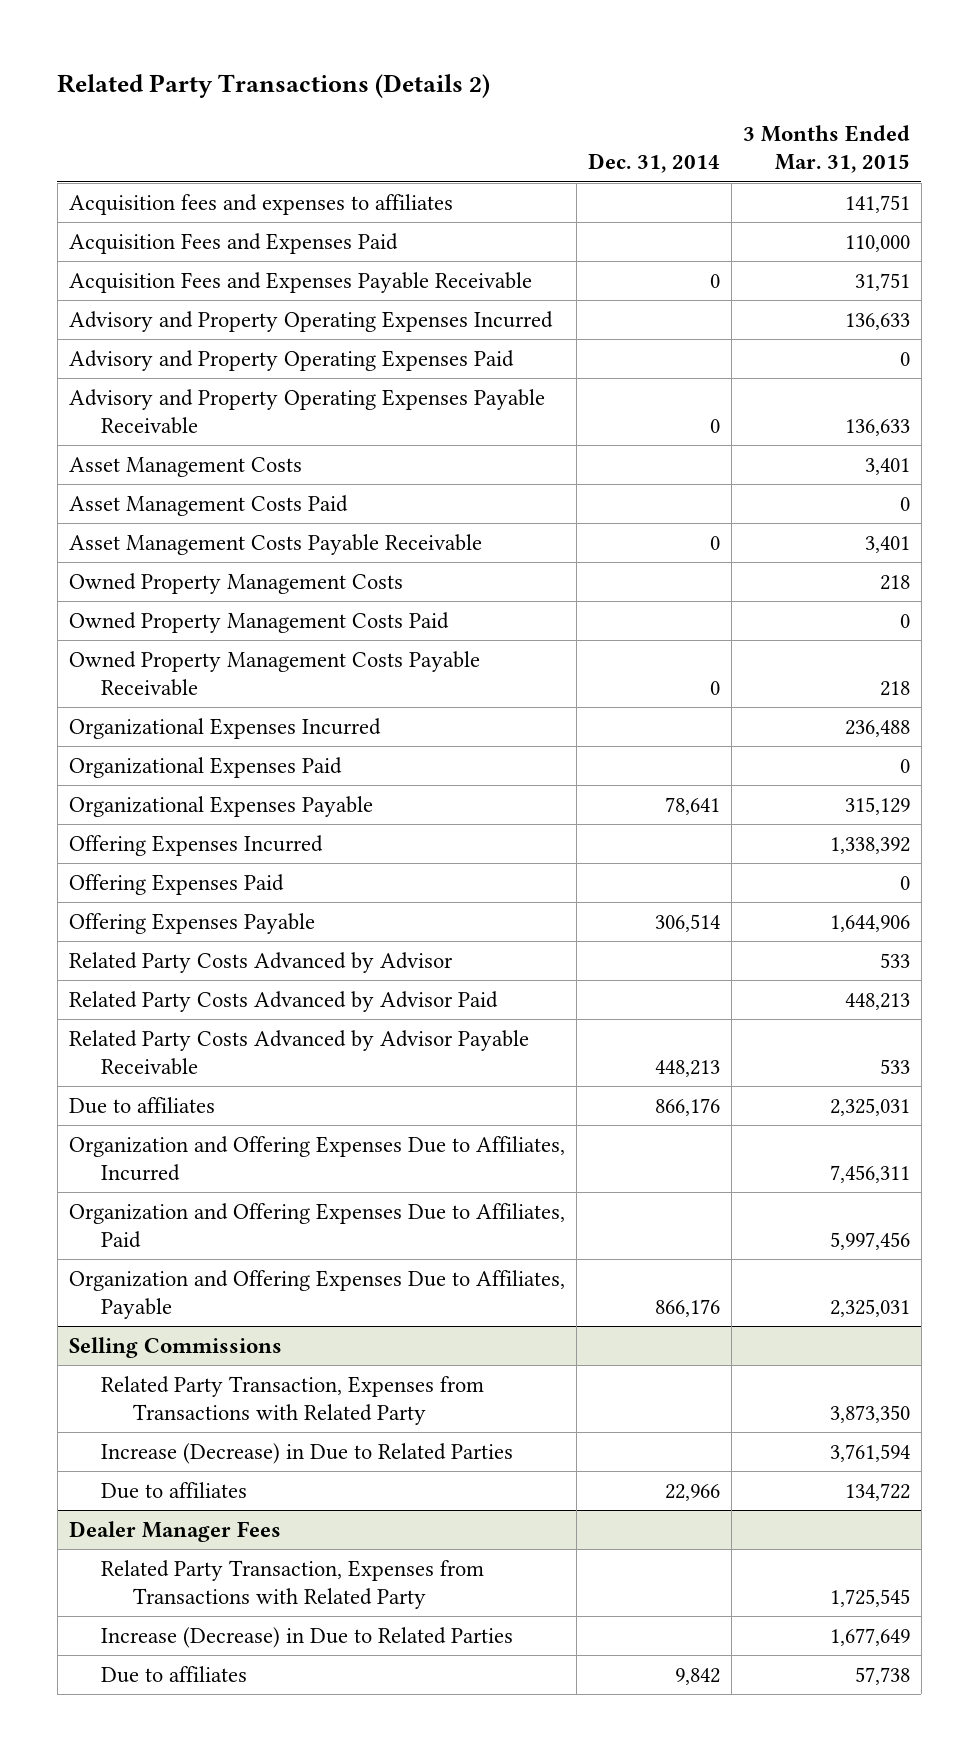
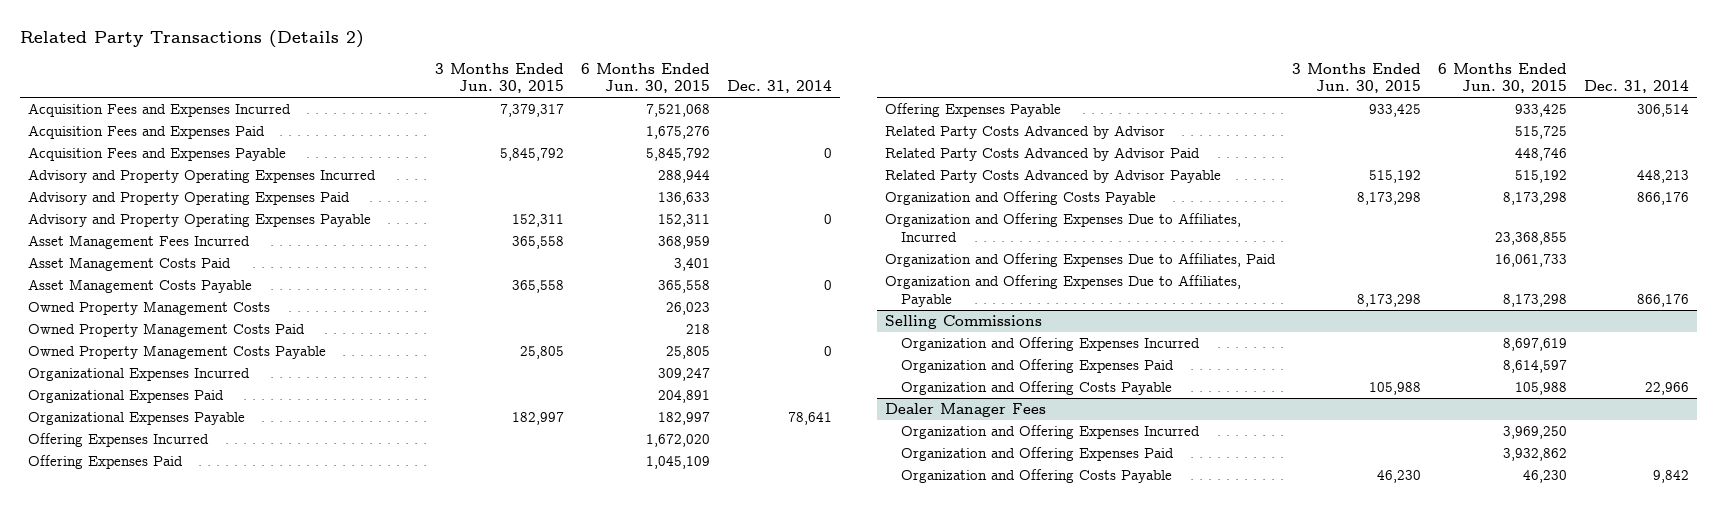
[742,125,910,174] 3 Months Ended Mar. 31, 2015 -> none
none -> [434,62,564,94] 3 Months Ended Jun. 30, 2015
none -> [580,62,710,94] 6 Months Ended Jun. 30, 2015
[68,193,453,215] Acquisition fees and expenses to affiliates -> [28,103,292,118] Acquisition Fees and Expenses Incurred
[68,271,532,293] Acquisition Fees and Expenses Payable Receivable -> [28,147,287,162] Acquisition Fees and Expenses Payable
[68,388,545,435] Advisory and Property Operating Expenses Payable Receivable -> [28,213,372,228] Advisory and Property Operating Expenses Payable
[68,456,302,477] Asset Management Costs -> [28,235,251,250] Asset Management Fees Incurred
[68,533,482,555] Asset Management Costs Payable Receivable -> [28,279,253,294] Asset Management Costs Payable
[68,650,480,697] Owned Property Management Costs Payable Receivable -> [28,345,327,360] Owned Property Management Costs Payable
[68,1029,529,1076] Related Party Costs Advanced by Advisor Payable Receivable -> [885,169,1222,184] Related Party Costs Advanced by Advisor Payable
[68,1096,215,1114] Due to affiliates -> [885,191,1157,206] Organization and Offering Costs Payable
[100,1375,484,1426] Related Party Transaction, Expenses from Transactions with Related Party -> [900,337,1200,352] Organization and Offering Expenses Incurred
[100,1442,513,1464] Increase (Decrease) in Due to Related Parties -> [900,359,1174,374] Organization and Offering Expenses Paid
[100,1481,247,1499] Due to affiliates -> [900,381,1172,396] Organization and Offering Costs Payable
[100,1559,484,1610] Related Party Transaction, Expenses from Transactions with Related Party -> [900,425,1200,440] Organization and Offering Expenses Incurred
[100,1626,513,1648] Increase (Decrease) in Due to Related Parties -> [900,447,1174,462] Organization and Offering Expenses Paid
[100,1665,247,1683] Due to affiliates -> [900,469,1172,484] Organization and Offering Costs Payable

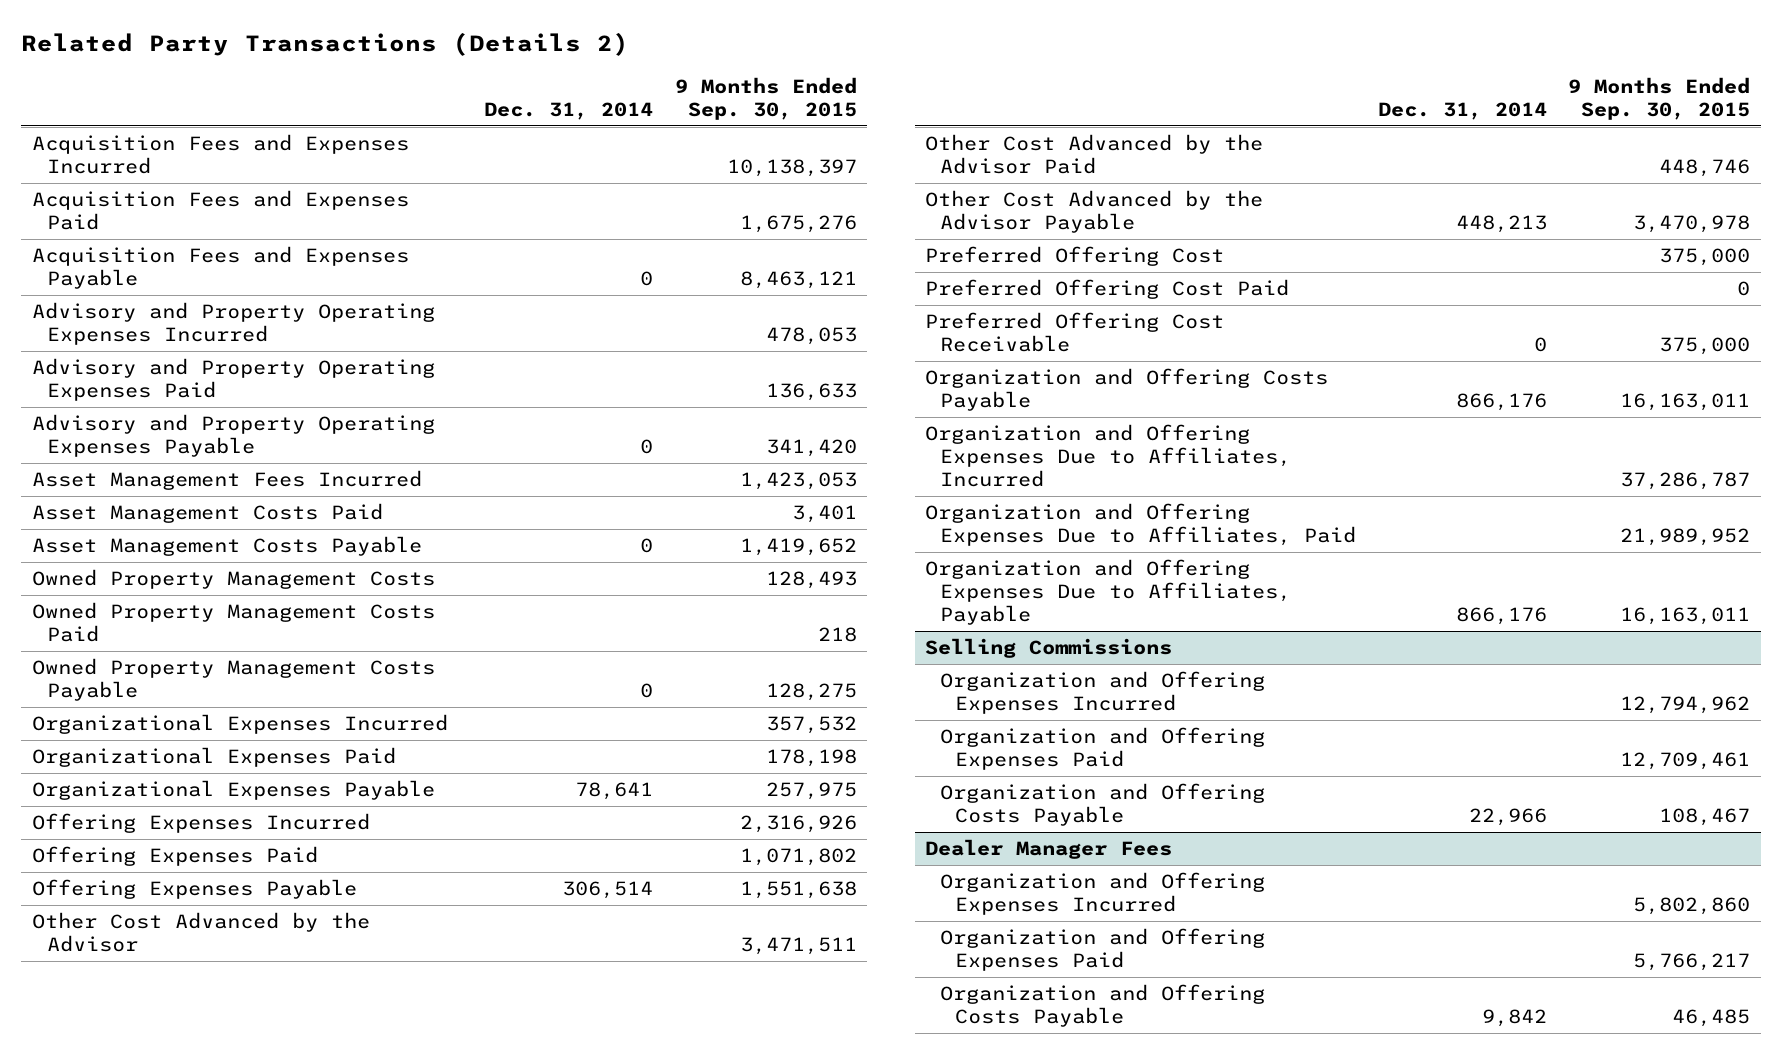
[434,62,564,94] 3 Months Ended Jun. 30, 2015 -> none
[580,62,710,94] 6 Months Ended Jun. 30, 2015 -> none
none -> [674,76,857,121] 9 Months Ended Sep. 30, 2015
[885,125,1166,140] Related Party Costs Advanced by Advisor -> [32,911,371,953] Other Cost Advanced by the Advisor
[885,147,1201,162] Related Party Costs Advanced by Advisor Paid -> [925,133,1264,175] Other Cost Advanced by the Advisor Paid
[885,169,1222,184] Related Party Costs Advanced by Advisor Payable -> [925,189,1264,234] Other Cost Advanced by the Advisor Payable
none -> [925,245,1225,266] Preferred Offering Cost
none -> [925,278,1290,299] Preferred Offering Cost Paid
none -> [925,311,1225,353] Preferred Offering Cost Receivable

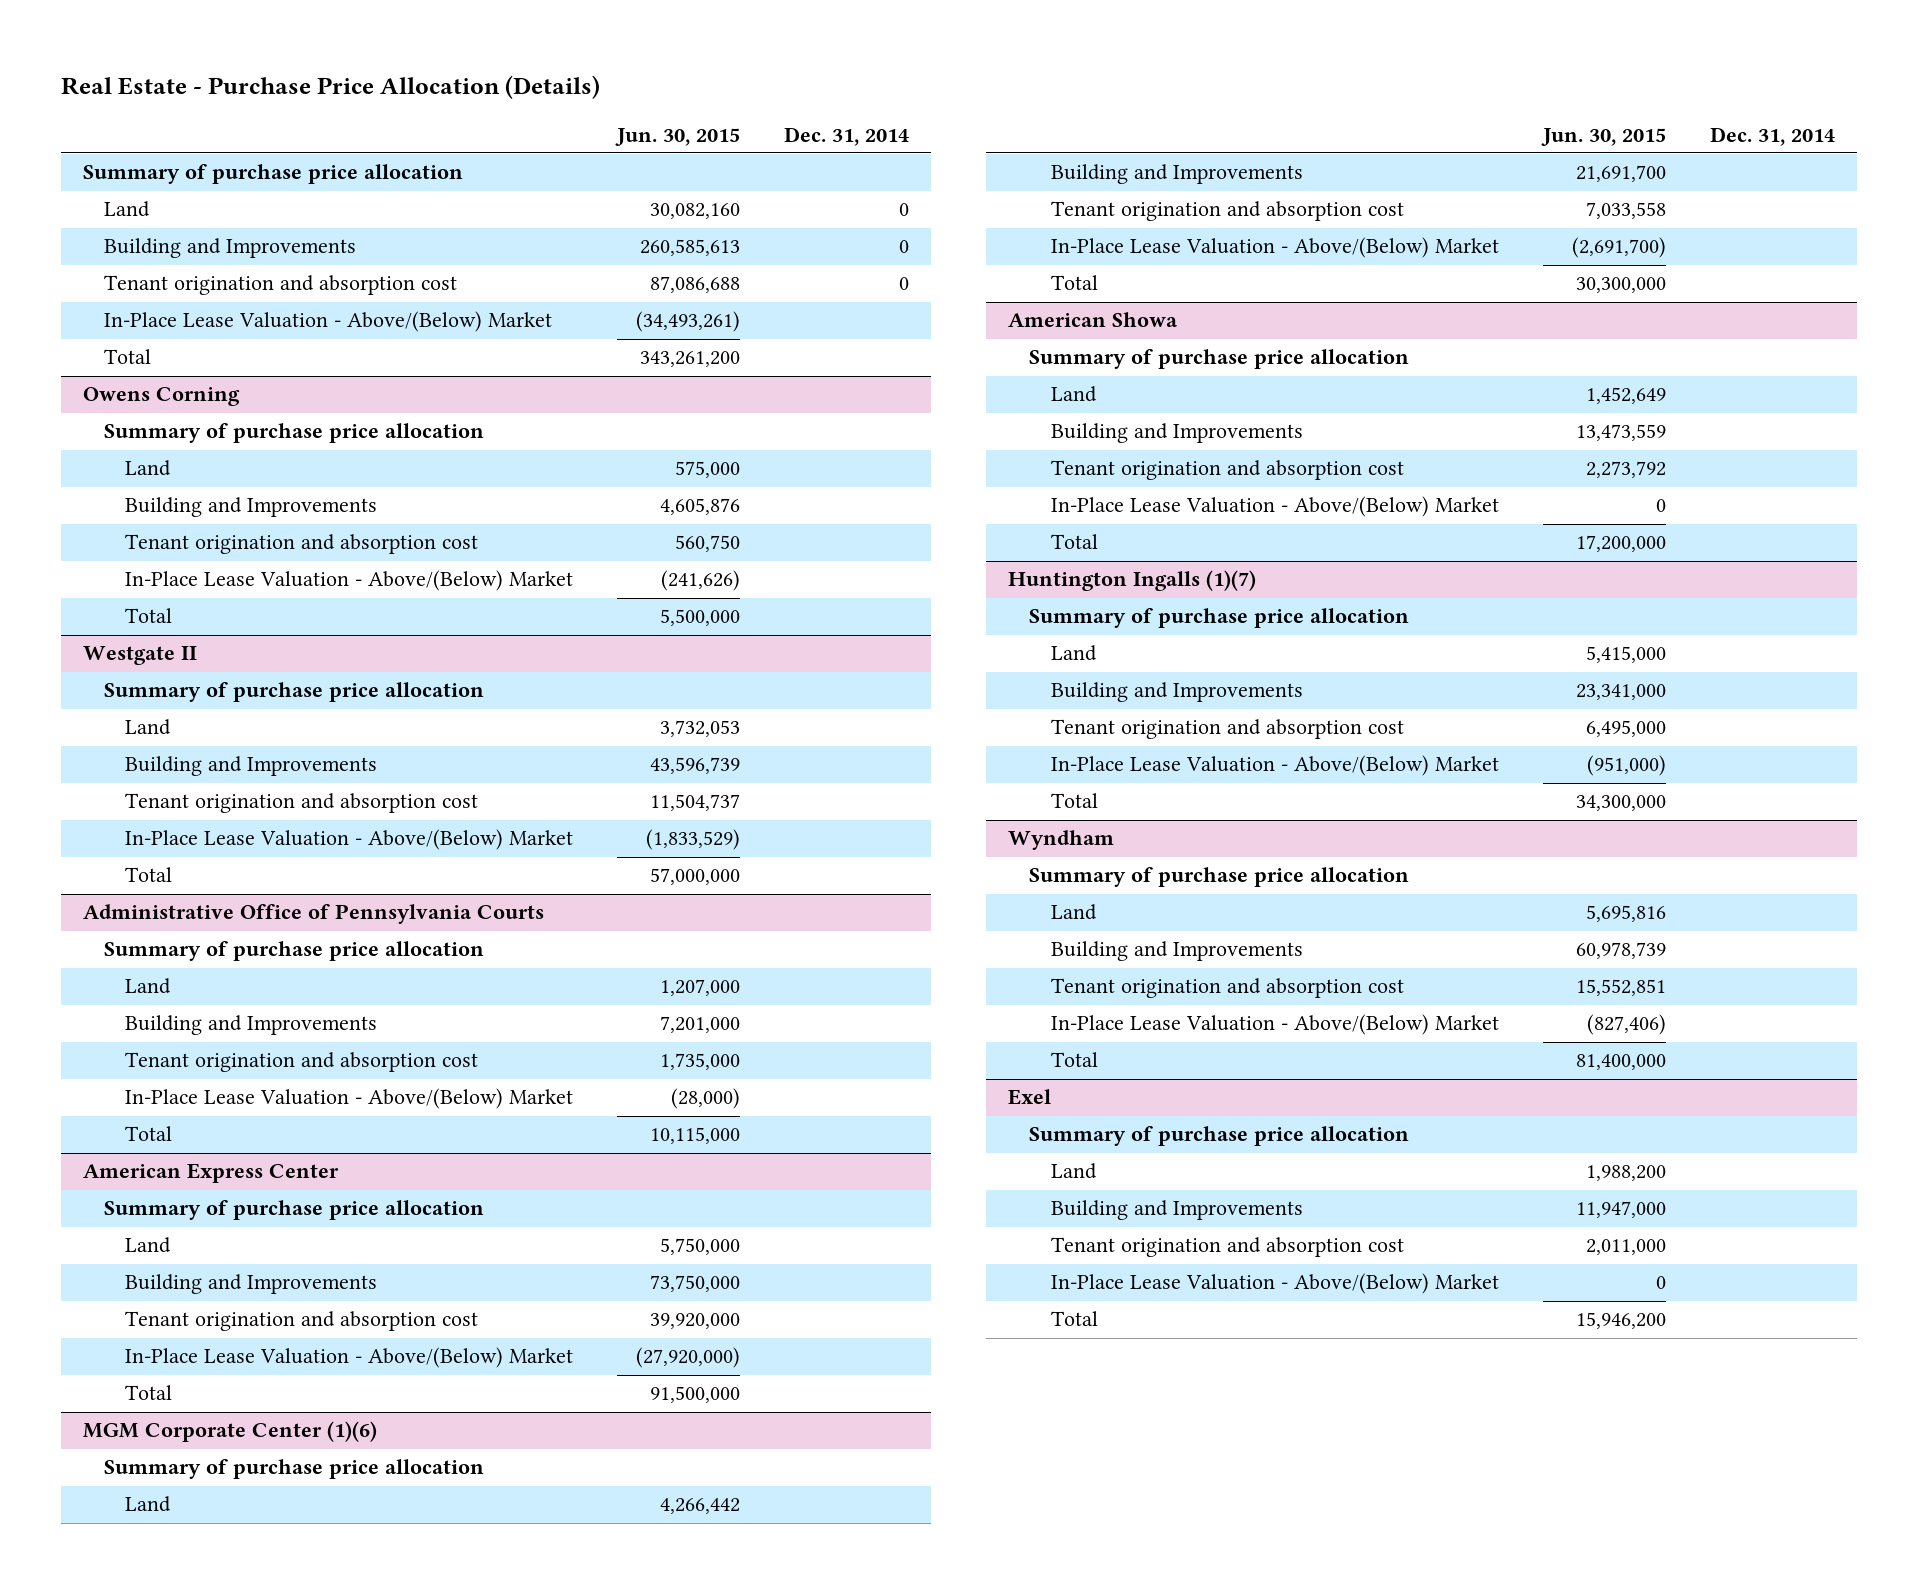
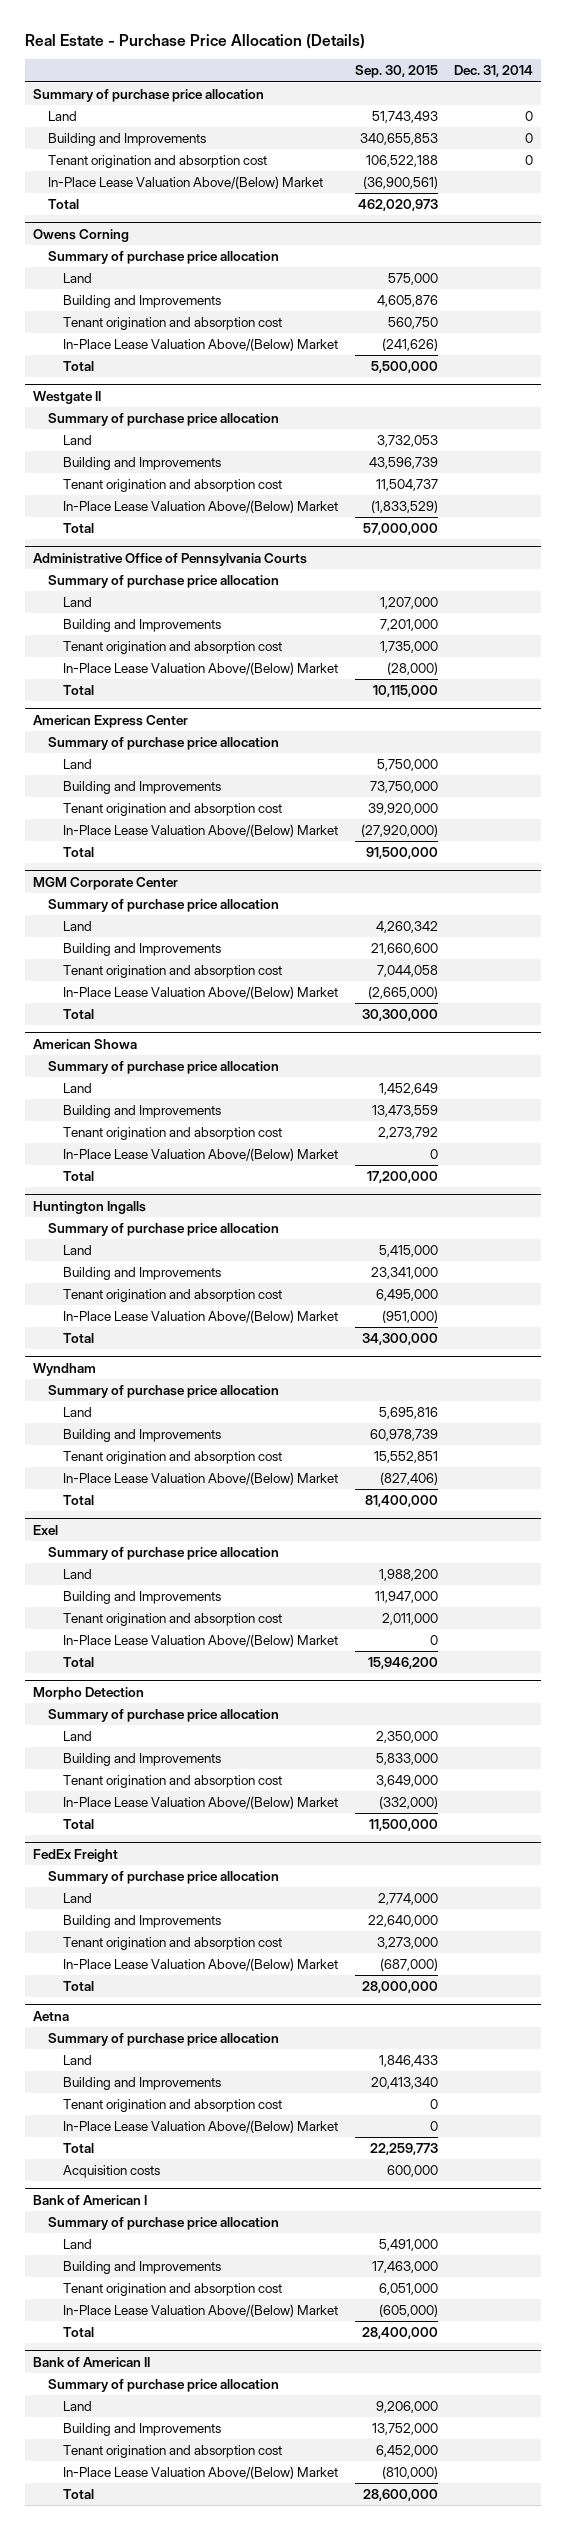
[615,127,741,146] Jun. 30, 2015 -> none
none -> [354,65,438,79] Sep. 30, 2015
[103,311,552,333] In-Place Lease Valuation - Above/(Below) Market -> [48,175,324,189] In-Place Lease Valuation Above/(Below) Market
[125,570,574,592] In-Place Lease Valuation - Above/(Below) Market -> [63,337,339,351] In-Place Lease Valuation Above/(Below) Market
[125,829,574,851] In-Place Lease Valuation - Above/(Below) Market -> [63,499,339,513] In-Place Lease Valuation Above/(Below) Market
[125,1088,574,1110] In-Place Lease Valuation - Above/(Below) Market -> [63,661,339,675] In-Place Lease Valuation Above/(Below) Market
[125,1347,574,1369] In-Place Lease Valuation - Above/(Below) Market -> [63,823,339,837] In-Place Lease Valuation Above/(Below) Market
[82,1421,377,1443] MGM Corporate Center (1)(6) -> [33,876,179,890] MGM Corporate Center
[1050,237,1499,259] In-Place Lease Valuation - Above/(Below) Market -> [63,985,339,999] In-Place Lease Valuation Above/(Below) Market
[1050,496,1499,518] In-Place Lease Valuation - Above/(Below) Market -> [63,1147,339,1161] In-Place Lease Valuation Above/(Below) Market
[1007,570,1256,592] Huntington Ingalls (1)(7) -> [33,1200,147,1214] Huntington Ingalls
[1050,755,1499,777] In-Place Lease Valuation - Above/(Below) Market -> [63,1309,339,1323] In-Place Lease Valuation Above/(Below) Market
[1050,1014,1499,1036] In-Place Lease Valuation - Above/(Below) Market -> [63,1471,339,1485] In-Place Lease Valuation Above/(Below) Market
[1050,1273,1499,1295] In-Place Lease Valuation - Above/(Below) Market -> [63,1633,339,1647] In-Place Lease Valuation Above/(Below) Market
none -> [33,1686,145,1700] Morpho Detection
none -> [48,1708,280,1722] Summary of purchase price allocation
none -> [63,1730,93,1741] Land
none -> [63,1752,222,1766] Building and Improvements
none -> [63,1774,283,1788] Tenant origination and absorption cost
none -> [63,1795,339,1809] In-Place Lease Valuation Above/(Below) Market
none -> [63,1818,95,1829] Total
none -> [33,1848,119,1862] FedEx Freight
none -> [48,1870,280,1884] Summary of purchase price allocation
none -> [63,1892,93,1903] Land
none -> [63,1914,222,1928] Building and Improvements
none -> [63,1936,283,1950] Tenant origination and absorption cost
none -> [63,1957,339,1971] In-Place Lease Valuation Above/(Below) Market
none -> [63,1980,95,1991] Total
none -> [33,2010,70,2021] Aetna
none -> [48,2032,280,2046] Summary of purchase price allocation
none -> [63,2054,93,2065] Land
none -> [63,2076,222,2090] Building and Improvements
none -> [63,2098,283,2112] Tenant origination and absorption cost
none -> [63,2119,339,2133] In-Place Lease Valuation Above/(Below) Market
none -> [63,2142,95,2153] Total
none -> [63,2164,161,2178] Acquisition costs
none -> [33,2194,148,2205] Bank of American I
none -> [48,2216,280,2230] Summary of purchase price allocation
none -> [63,2238,93,2249] Land
none -> [63,2260,222,2274] Building and Improvements
none -> [63,2282,283,2296] Tenant origination and absorption cost
none -> [63,2303,339,2317] In-Place Lease Valuation Above/(Below) Market
none -> [63,2326,95,2337] Total
none -> [33,2356,151,2367] Bank of American II
none -> [48,2378,280,2392] Summary of purchase price allocation
none -> [63,2400,93,2411] Land
none -> [63,2422,222,2436] Building and Improvements
none -> [63,2444,283,2458] Tenant origination and absorption cost
none -> [63,2465,339,2479] In-Place Lease Valuation Above/(Below) Market
none -> [63,2488,95,2499] Total

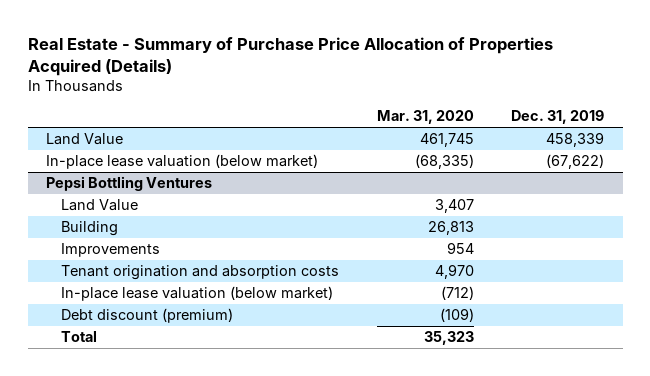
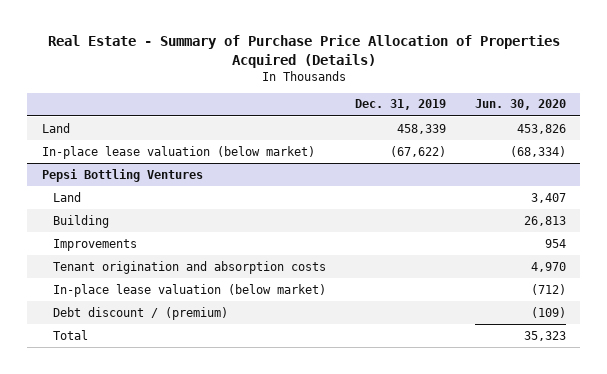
[376,110,474,125] Mar. 31, 2020 -> none
none -> [474,99,566,111] Jun. 30, 2020
[46,133,124,146] Land Value -> [41,122,70,133] Land
[60,199,138,212] Land Value -> [53,191,82,202] Land
[60,308,233,324] Debt discount (premium) -> [53,306,229,320] Debt discount / (premium)

